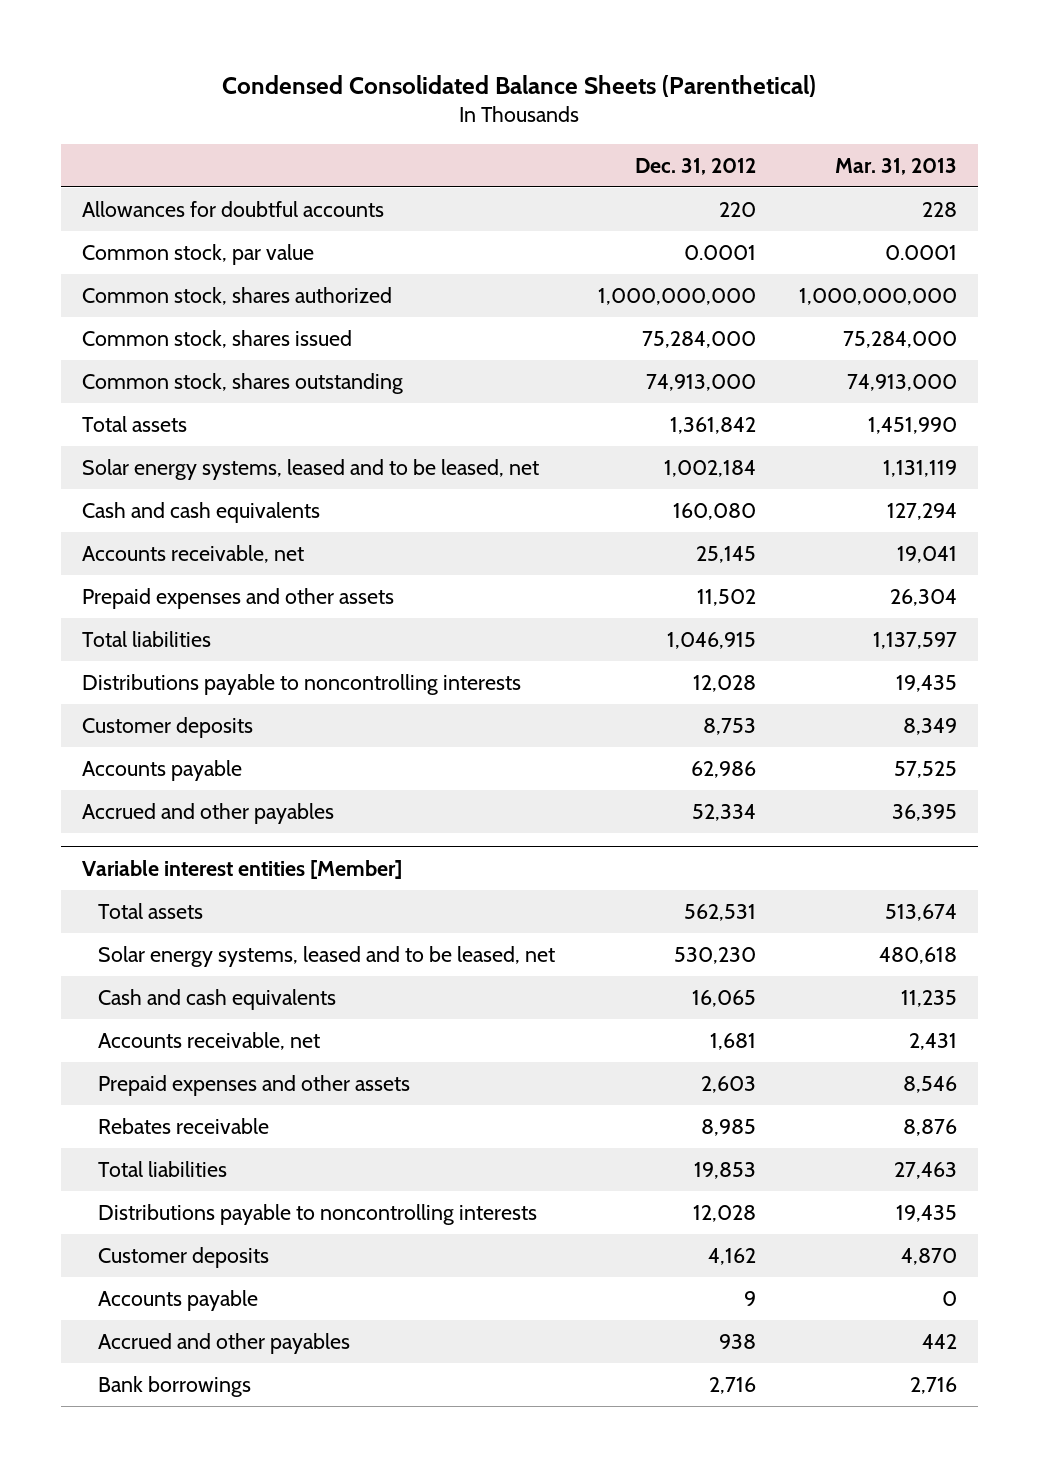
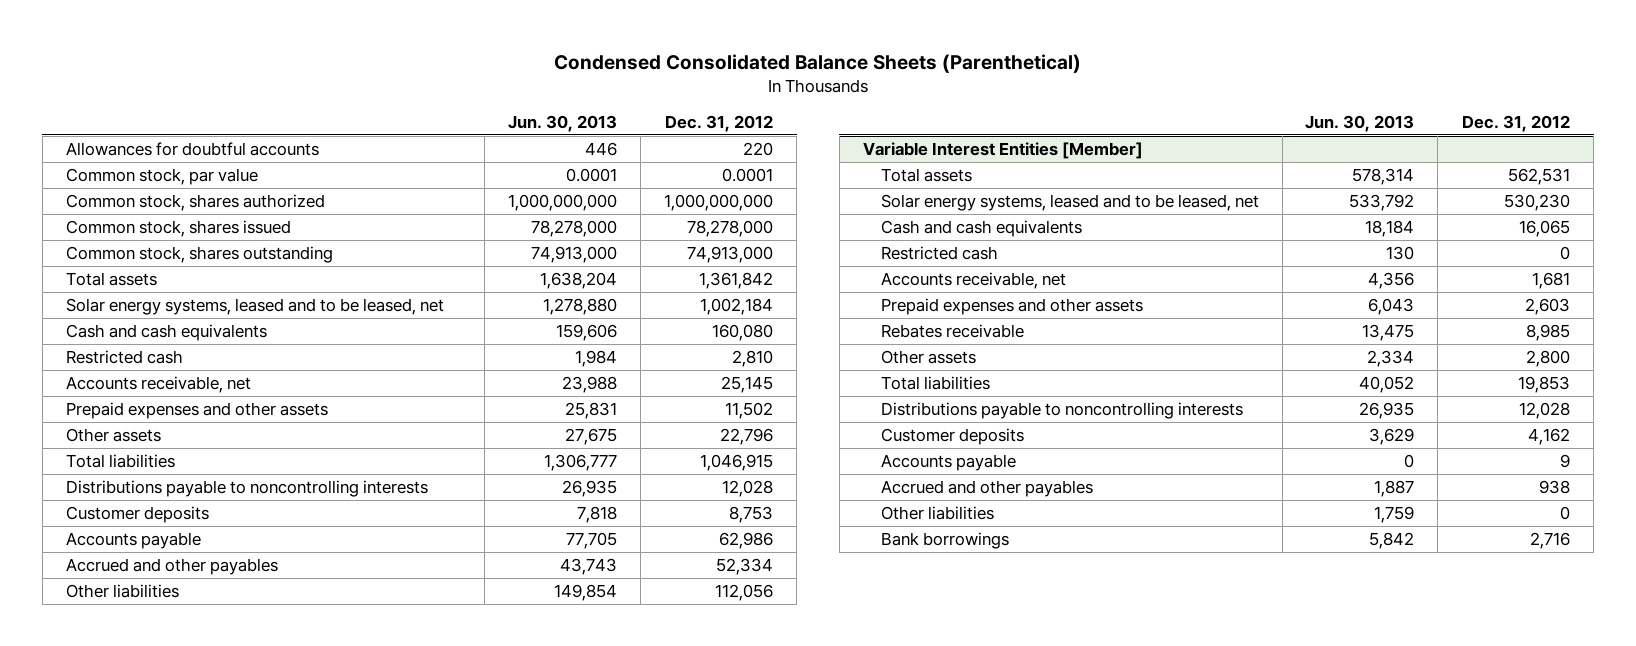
[834,157,957,175] Mar. 31, 2013 -> none
none -> [508,114,618,132] Jun. 30, 2013
[641,331,756,349] 75,284,000 -> [687,220,774,238] 78,278,000
none -> [65,350,183,365] Restricted cash
none -> [65,428,161,443] Other assets
none -> [65,584,179,599] Other liabilities
[82,859,403,879] Variable interest entities [Member] -> [862,142,1143,160] Variable Interest Entities [Member]
none -> [880,246,998,261] Restricted cash
none -> [880,350,976,365] Other assets
none -> [880,506,994,521] Other liabilities

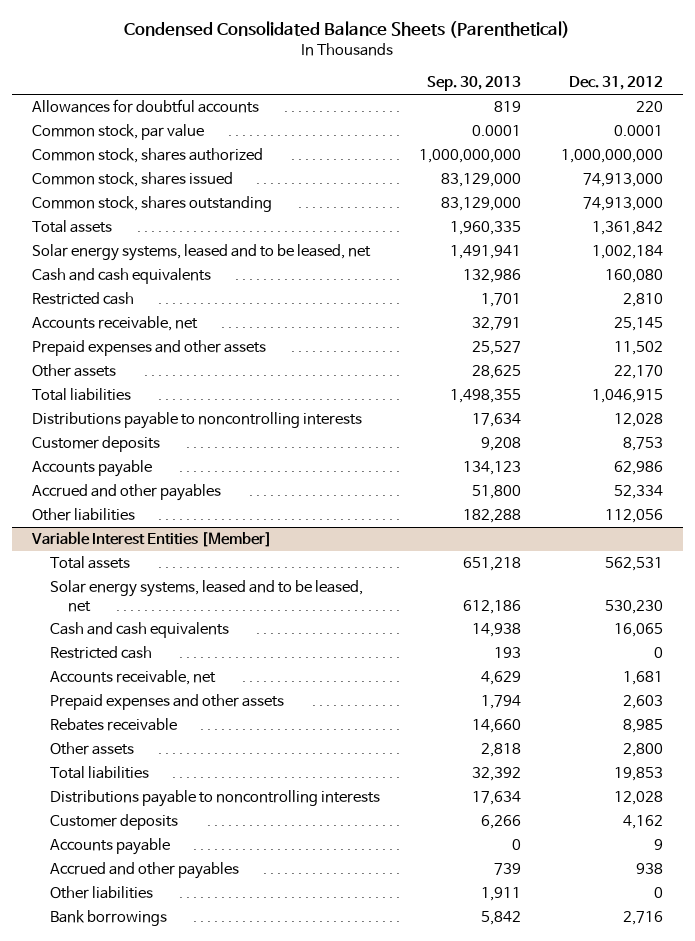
[508,114,618,132] Jun. 30, 2013 -> none
none -> [427,76,522,92] Sep. 30, 2013
[687,220,774,238] 78,278,000 -> [582,173,663,188] 74,913,000
[720,428,774,446] 22,796 -> [613,365,663,380] 22,170

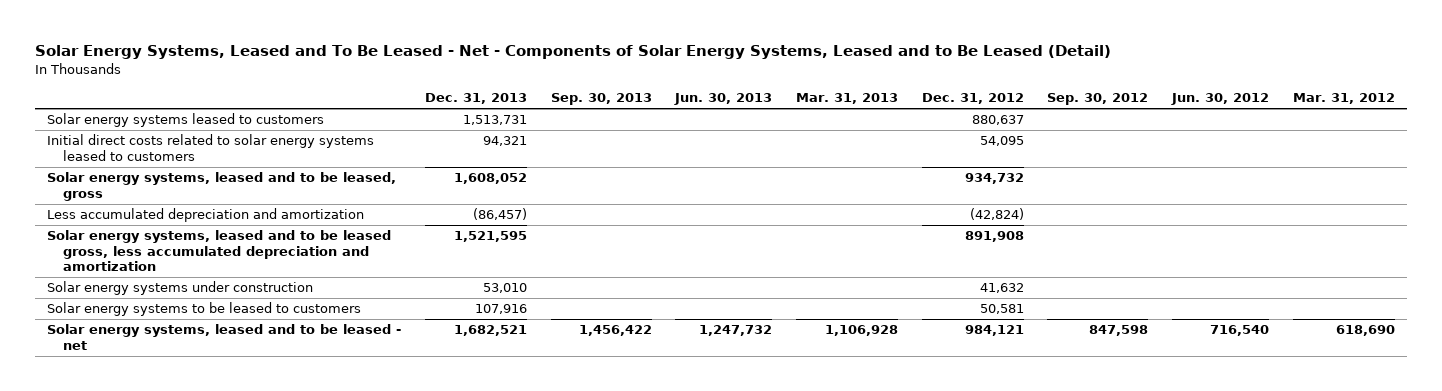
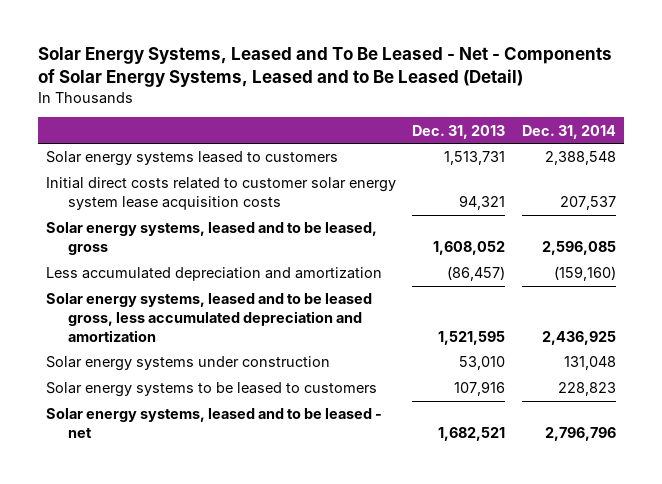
[550,93,652,106] Sep. 30, 2013 -> none
[674,93,773,106] Jun. 30, 2013 -> none
[796,93,899,105] Mar. 31, 2013 -> none
[921,93,1024,105] Dec. 31, 2012 -> none
[1047,93,1149,106] Sep. 30, 2012 -> none
[1171,93,1270,106] Jun. 30, 2012 -> none
[1292,93,1395,105] Mar. 31, 2012 -> none
none -> [521,124,616,139] Dec. 31, 2014
[47,134,375,161] Initial direct costs related to solar energy systems leased to customers -> [45,177,396,210] Initial direct costs related to customer solar energy system lease acquisition costs

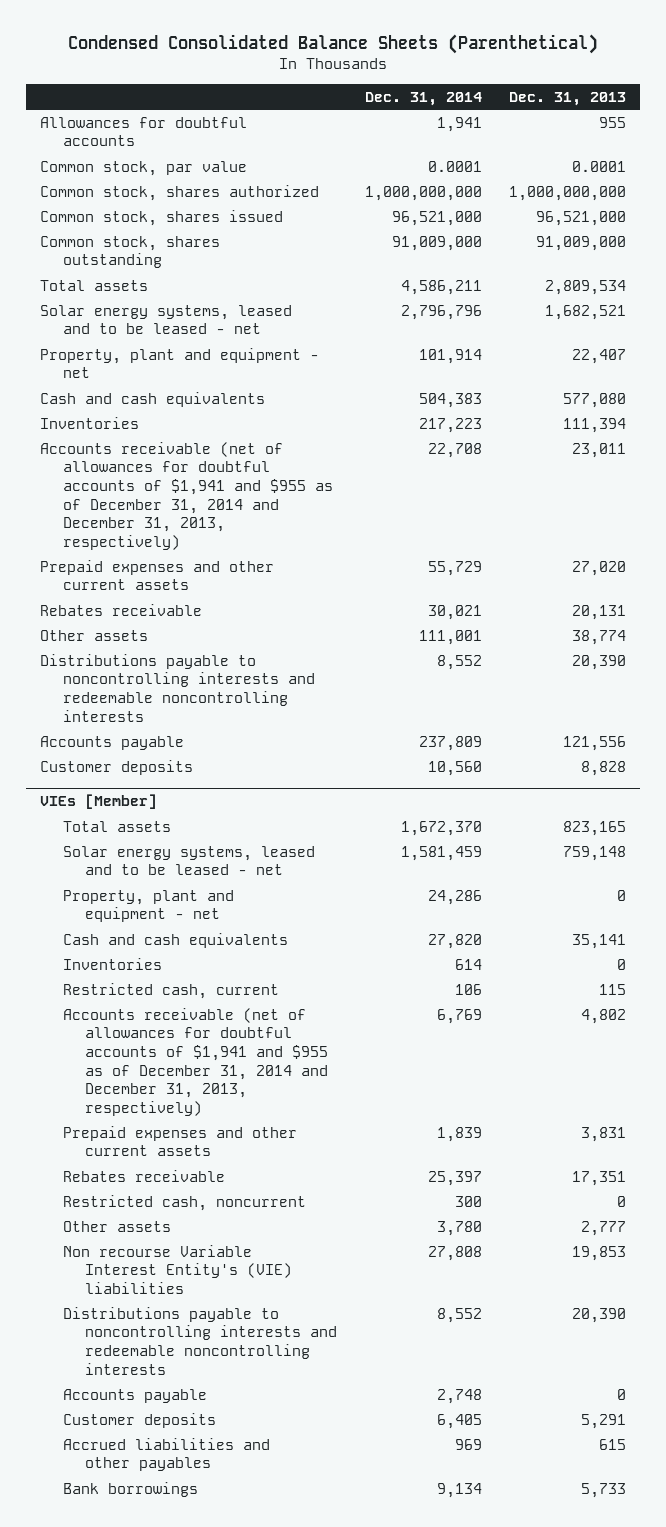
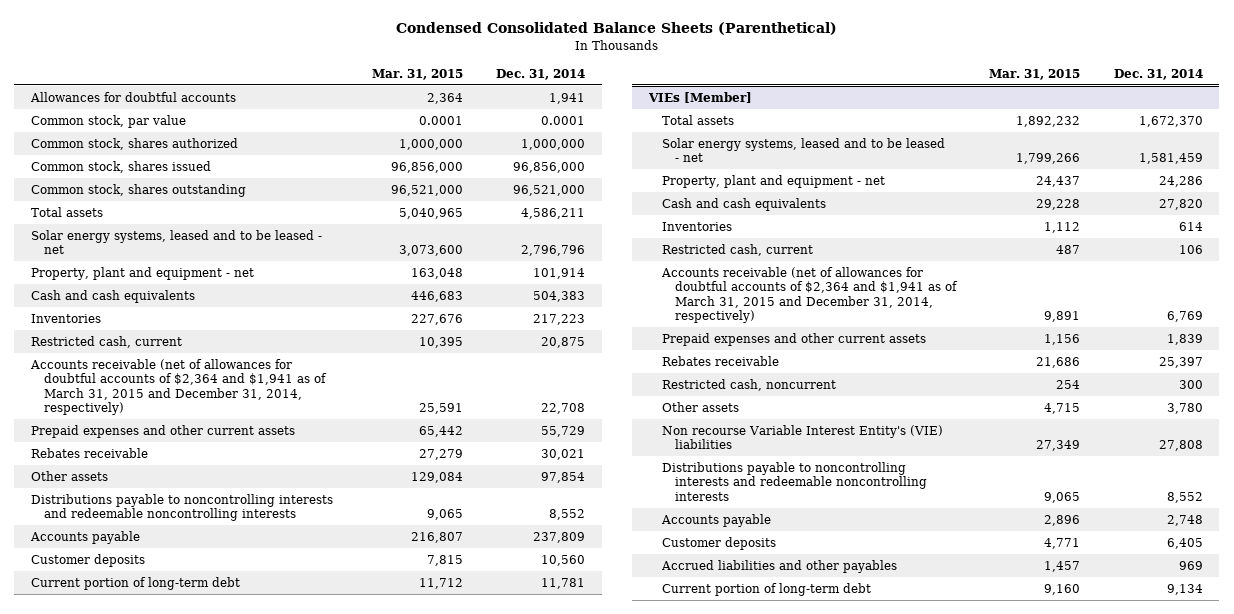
[509,91,627,106] Dec. 31, 2013 -> none
none -> [371,68,463,80] Mar. 31, 2015
[364,185,482,201] 1,000,000,000 -> [521,138,586,150] 1,000,000
[391,210,482,226] 96,521,000 -> [513,161,586,173] 96,856,000
[391,235,482,251] 91,009,000 -> [513,184,586,196] 96,521,000
none -> [31,335,183,348] Restricted cash, current
[39,441,333,550] Accounts receivable (net of allowances for doubtful accounts of $1,941 and $955 as of December 31, 2014 and December 31, 2013, respectively) -> [30,358,328,415] Accounts receivable (net of allowances for doubtful accounts of $2,364 and $1,941 as of March 31, 2015 and December 31, 2014, respectively)
[418,629,482,645] 111,001 -> [541,471,586,483] 97,854
none -> [31,576,241,590] Current portion of long-term debt
[62,1007,329,1116] Accounts receivable (net of allowances for doubtful accounts of $1,941 and $955 as of December 31, 2014 and December 31, 2013, respectively) -> [660,266,959,323] Accounts receivable (net of allowances for doubtful accounts of $2,364 and $1,941 as of March 31, 2015 and December 31, 2014, respectively)
[62,1481,198,1497] Bank borrowings -> [661,582,871,596] Current portion of long-term debt

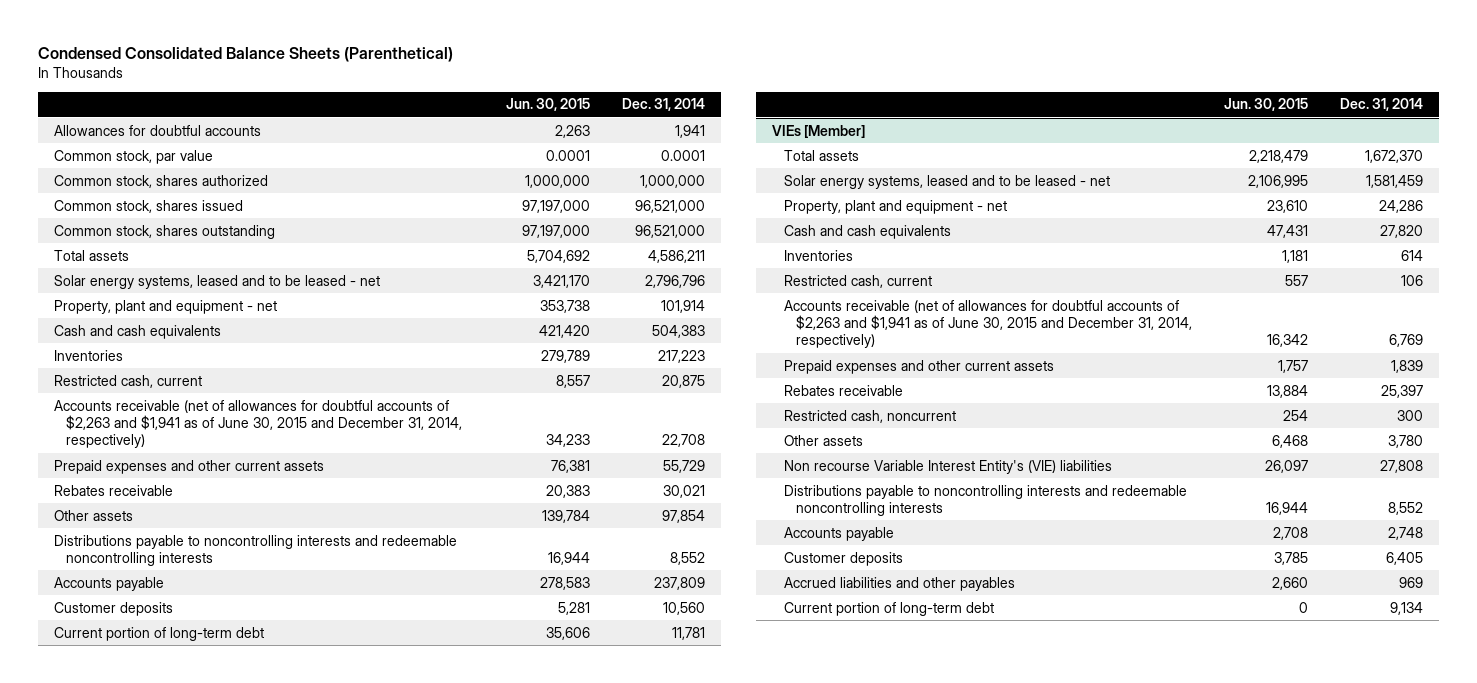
[371,68,463,80] Mar. 31, 2015 -> none
none -> [506,98,591,112] Jun. 30, 2015
[513,161,586,173] 96,856,000 -> [635,199,706,213] 96,521,000
[30,358,328,415] Accounts receivable (net of allowances for doubtful accounts of $2,364 and $1,941 as of March 31, 2015 and December 31, 2014, respectively) -> [53,399,463,449] Accounts receivable (net of allowances for doubtful accounts of $2,263 and $1,941 as of June 30, 2015 and December 31, 2014, respectively)
[660,266,959,323] Accounts receivable (net of allowances for doubtful accounts of $2,364 and $1,941 as of March 31, 2015 and December 31, 2014, respectively) -> [784,299,1193,349] Accounts receivable (net of allowances for doubtful accounts of $2,263 and $1,941 as of June 30, 2015 and December 31, 2014, respectively)

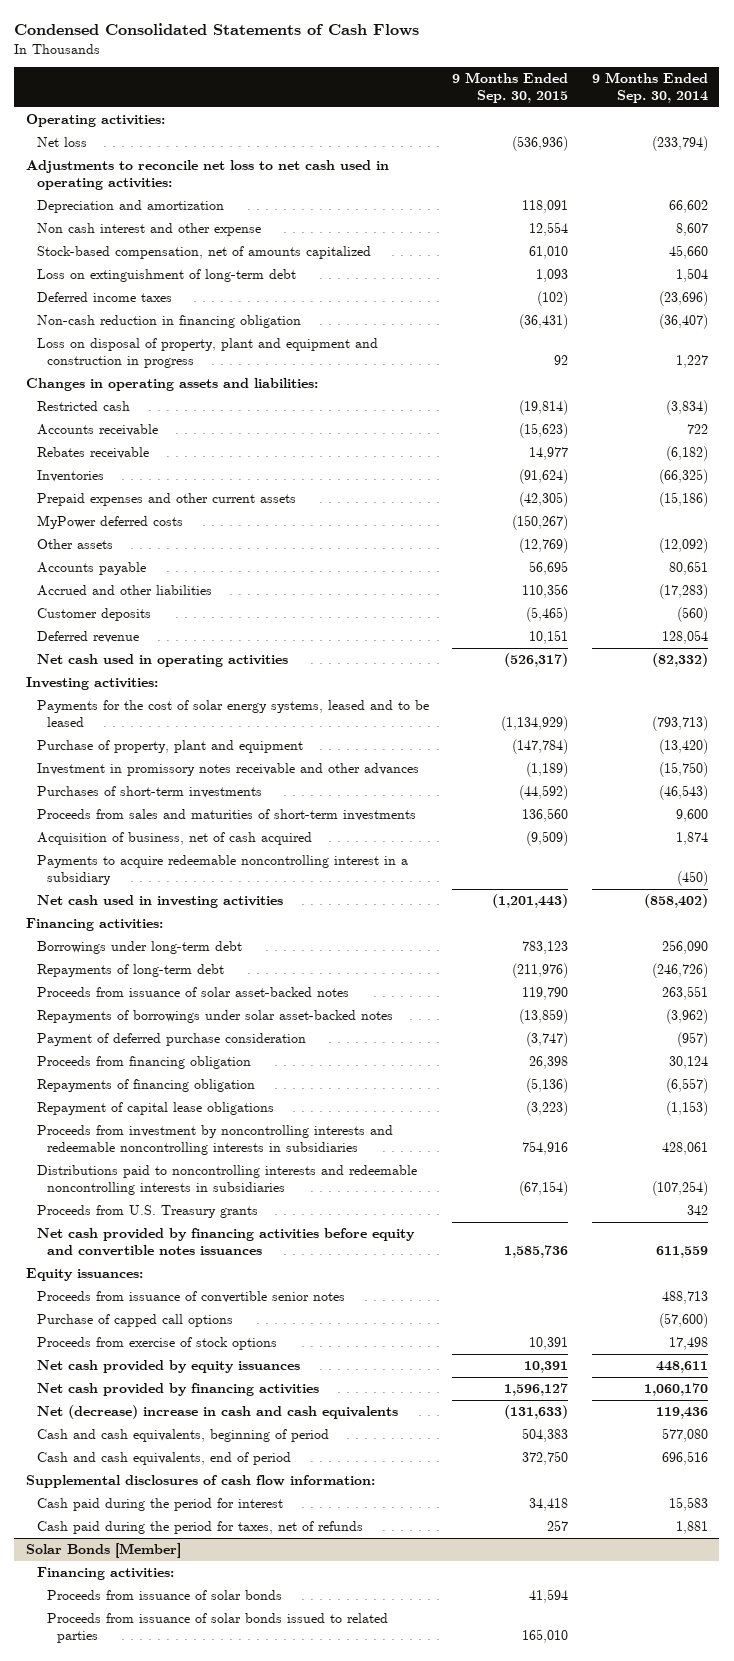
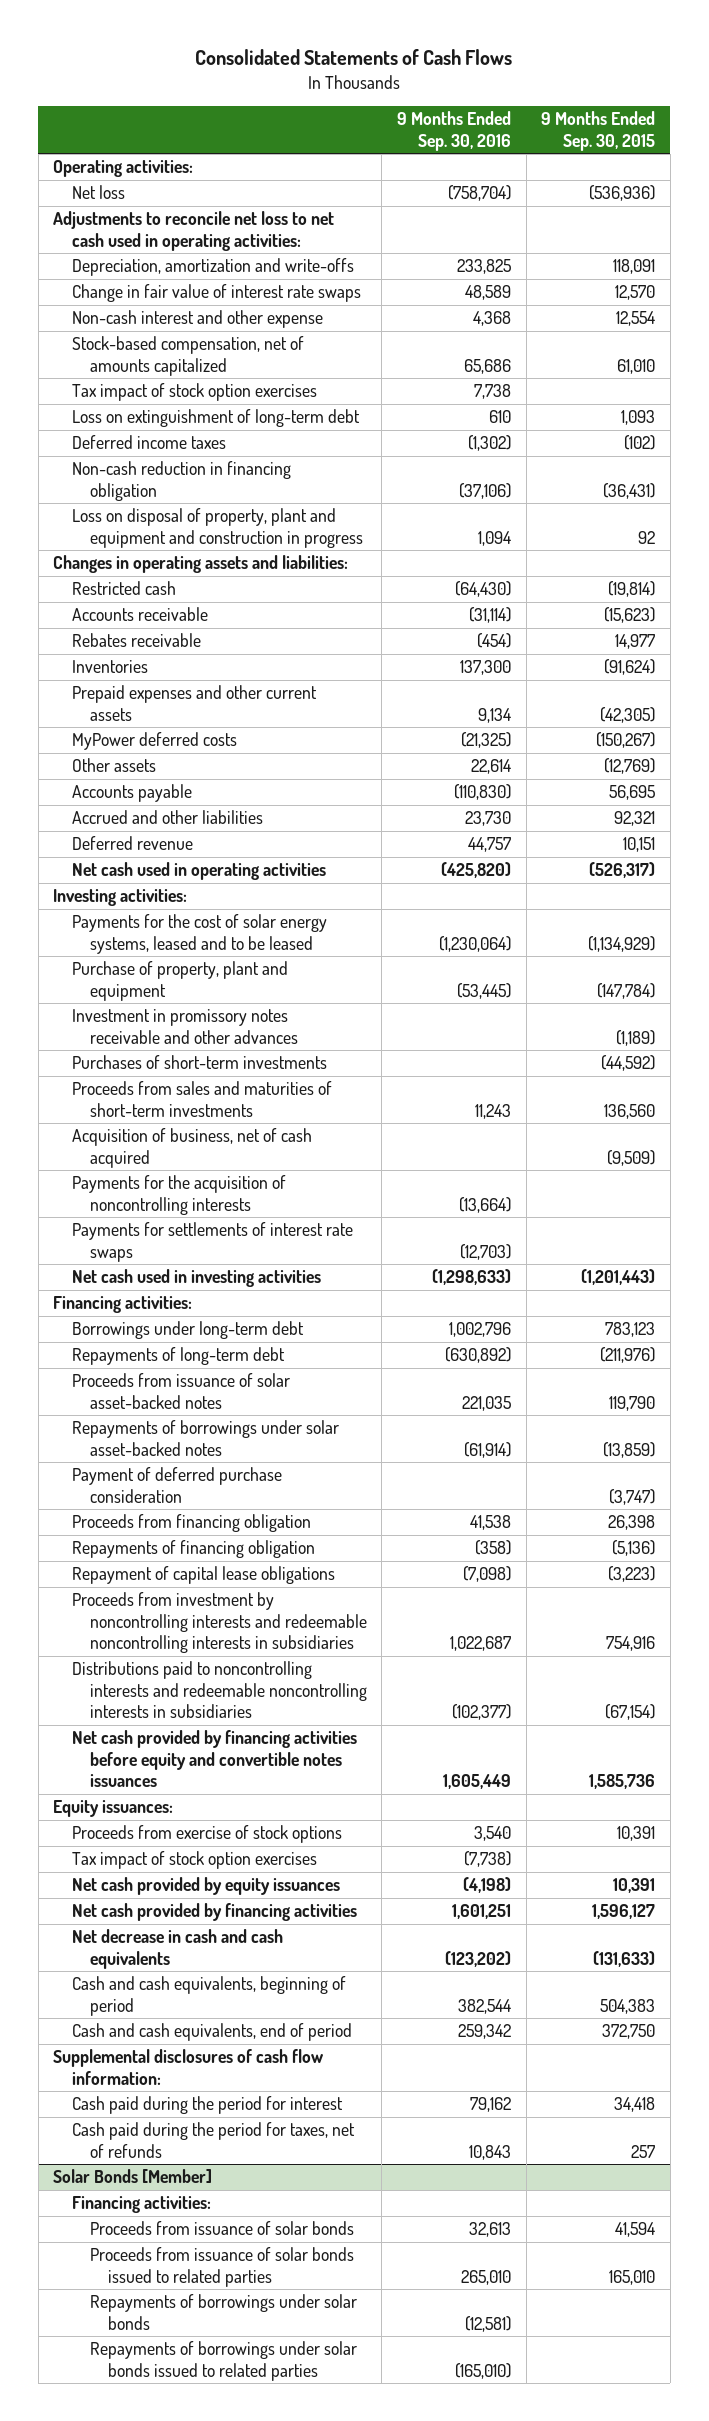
[14,23,420,37] Condensed Consolidated Statements of Cash Flows -> [195,49,513,66] Consolidated Statements of Cash Flows
[591,72,708,104] 9 Months Ended Sep. 30, 2014 -> none
none -> [397,111,512,151] 9 Months Ended Sep. 30, 2016
[36,200,224,214] Depreciation and amortization -> [71,258,354,277] Depreciation, amortization and write-offs
none -> [71,284,361,303] Change in fair value of interest rate swaps
[36,223,261,237] Non cash interest and other expense -> [71,310,323,329] Non-cash interest and other expense
none -> [71,383,317,402] Tax impact of stock option exercises
[36,608,151,622] Customer deposits -> none
[522,584,569,599] 110,356 -> [614,811,656,827] 92,321
[36,855,408,885] Payments to acquire redeemable noncontrolling interest in a subsidiary -> none
none -> [71,1175,286,1215] Payments for the acquisition of noncontrolling interests
none -> [71,1222,353,1262] Payments for settlements of interest rate swaps
[36,1205,258,1219] Proceeds from U.S. Treasury grants -> none
[36,1291,345,1304] Proceeds from issuance of convertible senior notes -> none
[36,1314,233,1328] Purchase of capped call options -> none
none -> [71,1851,317,1870] Tax impact of stock option exercises
[36,1405,398,1420] Net (decrease) increase in cash and cash equivalents -> [71,1929,283,1969] Net decrease in cash and cash equivalents
none -> [89,2294,357,2330] Repayments of borrowings under solar bonds
none -> [89,2341,357,2381] Repayments of borrowings under solar bonds issued to related parties

